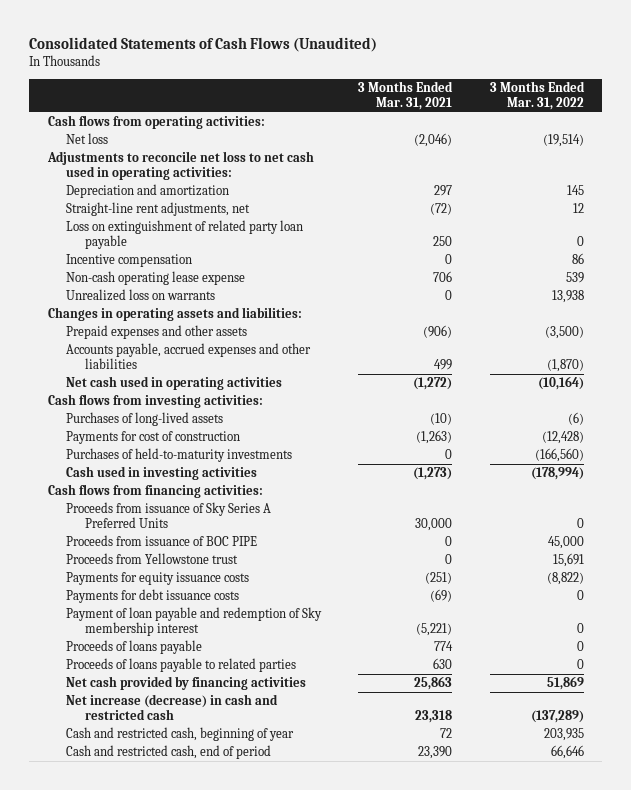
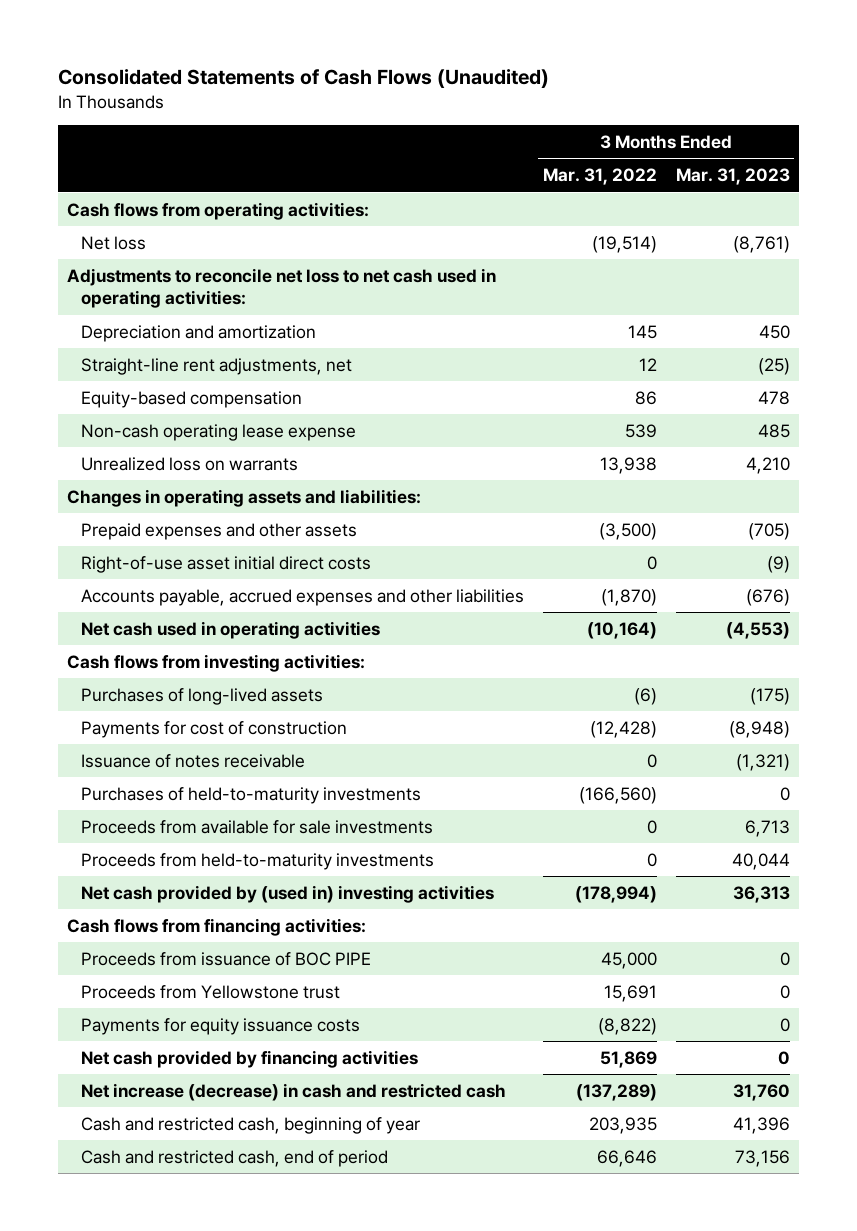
[358,81,454,110] 3 Months Ended Mar. 31, 2021 -> none
none -> [675,168,790,186] Mar. 31, 2023
[66,220,304,250] Loss on extinguishment of related party loan payable -> none
[66,254,193,268] Incentive compensation -> [80,390,302,408] Equity-based compensation
none -> [80,555,371,573] Right-of-use asset initial direct costs
none -> [80,753,305,768] Issuance of notes receivable
none -> [80,819,433,834] Proceeds from available for sale investments
none -> [80,852,434,870] Proceeds from held-to-maturity investments
[66,466,258,481] Cash used in investing activities -> [80,884,494,903] Net cash provided by (used in) investing activities
[66,502,272,529] Proceeds from issuance of Sky Series A Preferred Units -> none
[66,589,240,604] Payments for debt issuance costs -> none
[66,607,323,637] Payment of loan payable and redemption of Sky membership interest -> none
[66,640,203,655] Proceeds of loans payable -> none
[66,658,297,673] Proceeds of loans payable to related parties -> none

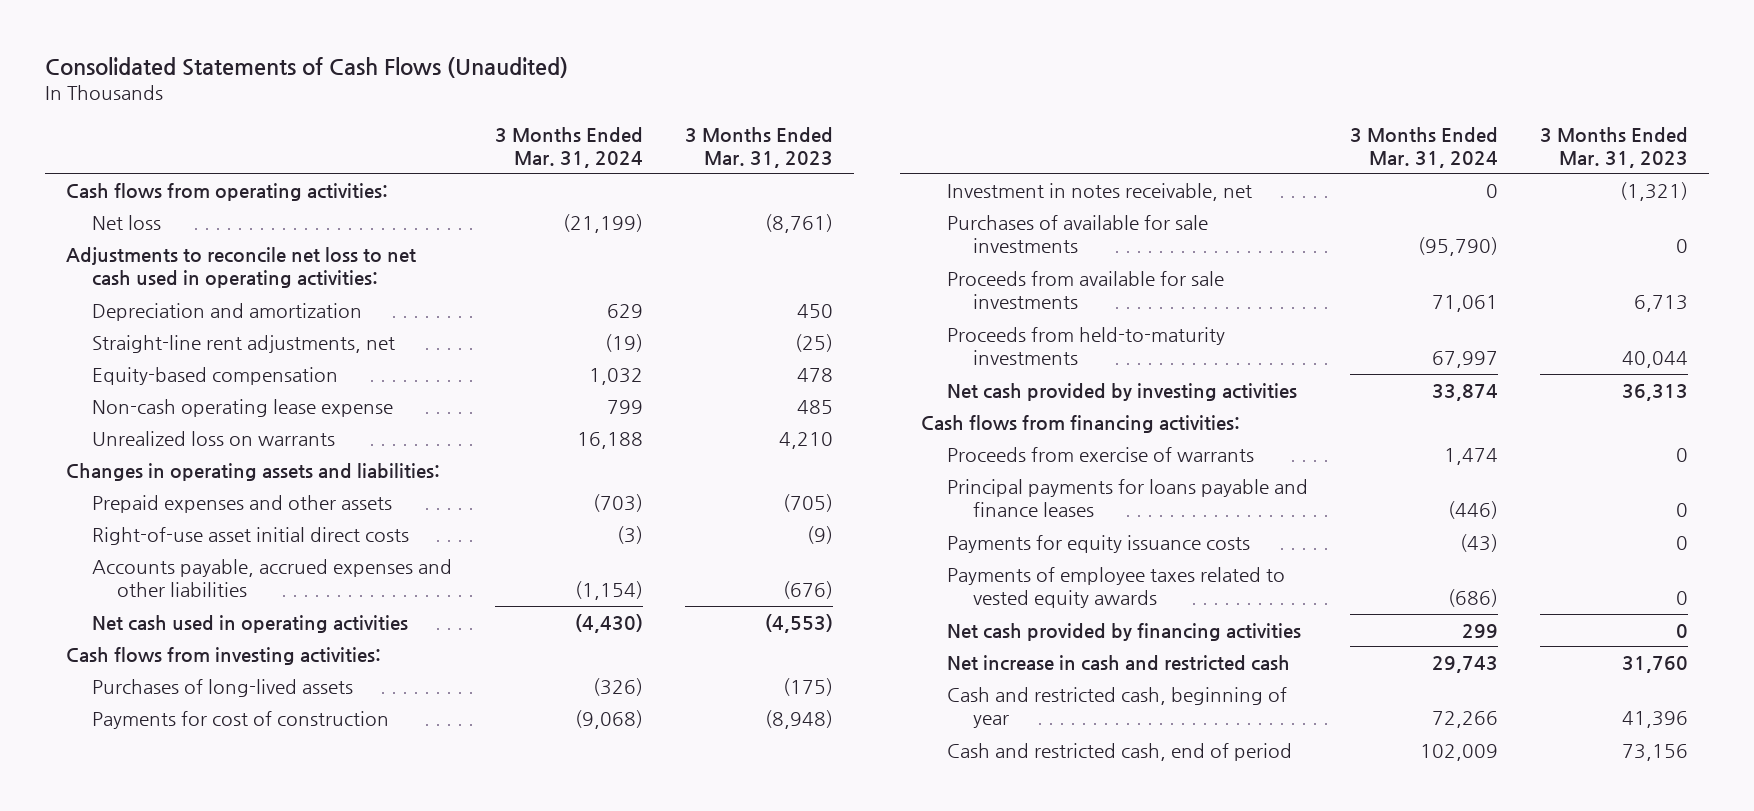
[542,168,657,186] Mar. 31, 2022 -> none
none -> [494,126,643,168] 3 Months Ended Mar. 31, 2024
[80,786,421,804] Purchases of held-to-maturity investments -> none
[80,753,305,768] Issuance of notes receivable -> [947,182,1253,201] Investment in notes receivable, net
none -> [947,214,1209,254] Purchases of available for sale investments
[80,884,494,903] Net cash provided by (used in) investing activities -> [947,382,1298,401] Net cash provided by investing activities
[80,951,371,966] Proceeds from issuance of BOC PIPE -> none
[80,984,340,999] Proceeds from Yellowstone trust -> none
none -> [947,446,1255,462] Proceeds from exercise of warrants
none -> [947,478,1309,518] Principal payments for loans payable and finance leases
none -> [947,566,1286,609] Payments of employee taxes related to vested equity awards
[80,1082,506,1101] Net increase (decrease) in cash and restricted cash -> [947,654,1291,671] Net increase in cash and restricted cash

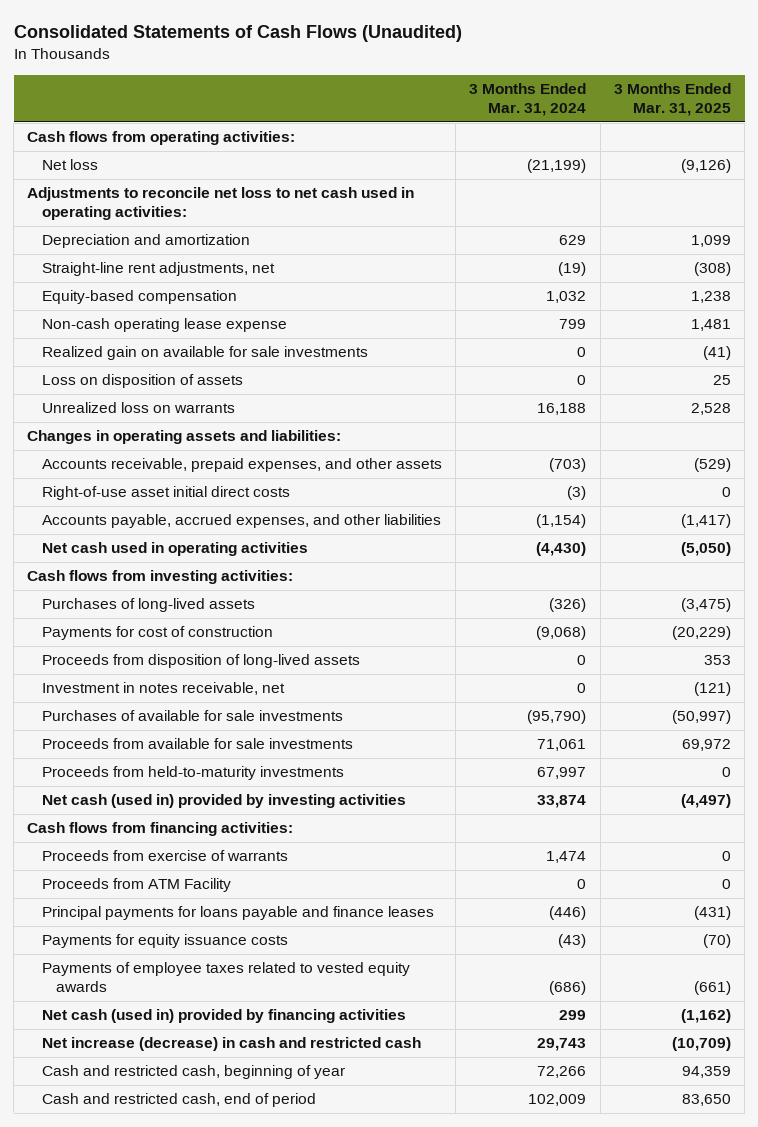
[684,126,833,168] 3 Months Ended Mar. 31, 2023 -> none
none -> [613,83,731,117] 3 Months Ended Mar. 31, 2025
none -> [41,346,368,361] Realized gain on available for sale investments
none -> [41,374,243,389] Loss on disposition of assets
[91,494,392,513] Prepaid expenses and other assets -> [41,458,442,473] Accounts receivable, prepaid expenses, and other assets
[91,558,452,598] Accounts payable, accrued expenses and other liabilities -> [41,514,441,529] Accounts payable, accrued expenses, and other liabilities
none -> [41,654,360,669] Proceeds from disposition of long-lived assets
[947,382,1298,401] Net cash provided by investing activities -> [41,794,406,809] Net cash (used in) provided by investing activities
none -> [41,878,231,893] Proceeds from ATM Facility
[947,622,1302,641] Net cash provided by financing activities -> [41,1009,406,1024] Net cash (used in) provided by financing activities
[947,654,1291,671] Net increase in cash and restricted cash -> [41,1037,421,1052] Net increase (decrease) in cash and restricted cash

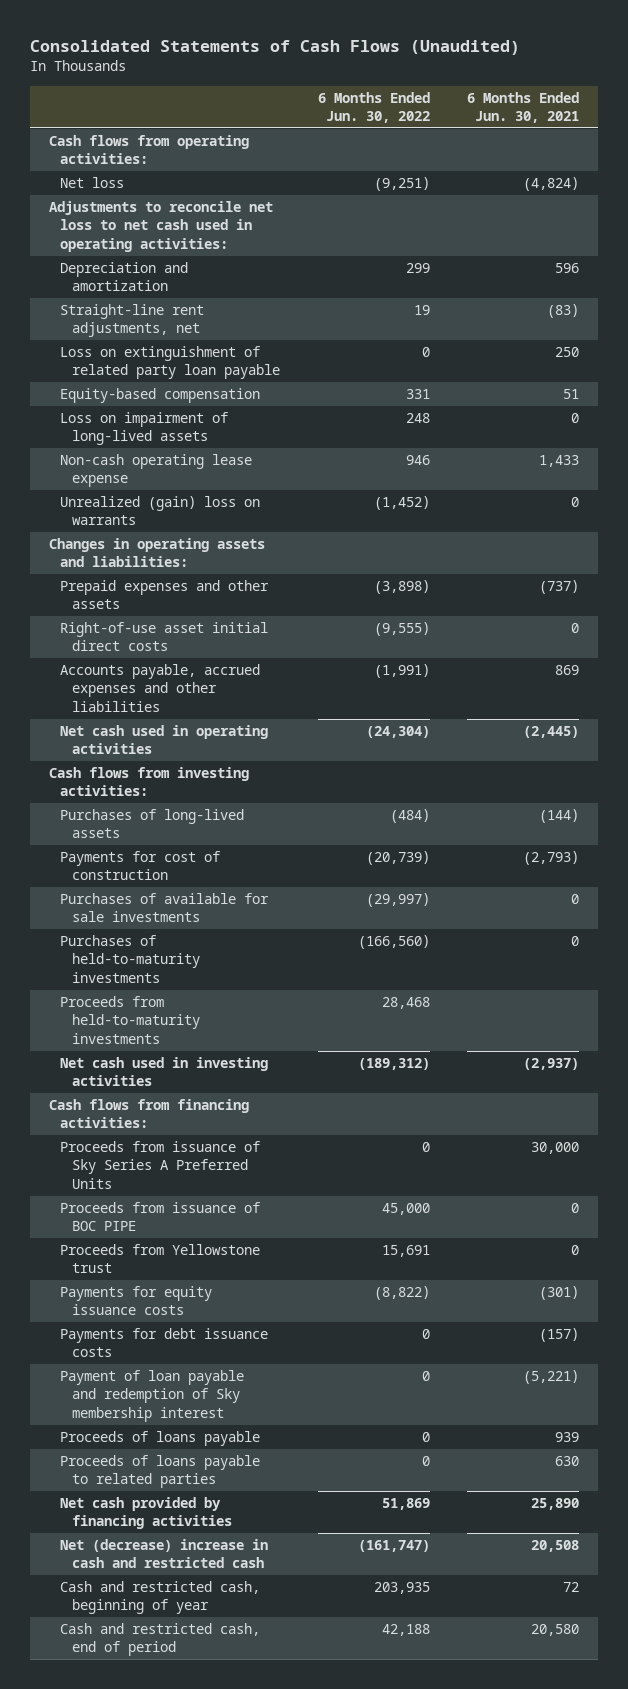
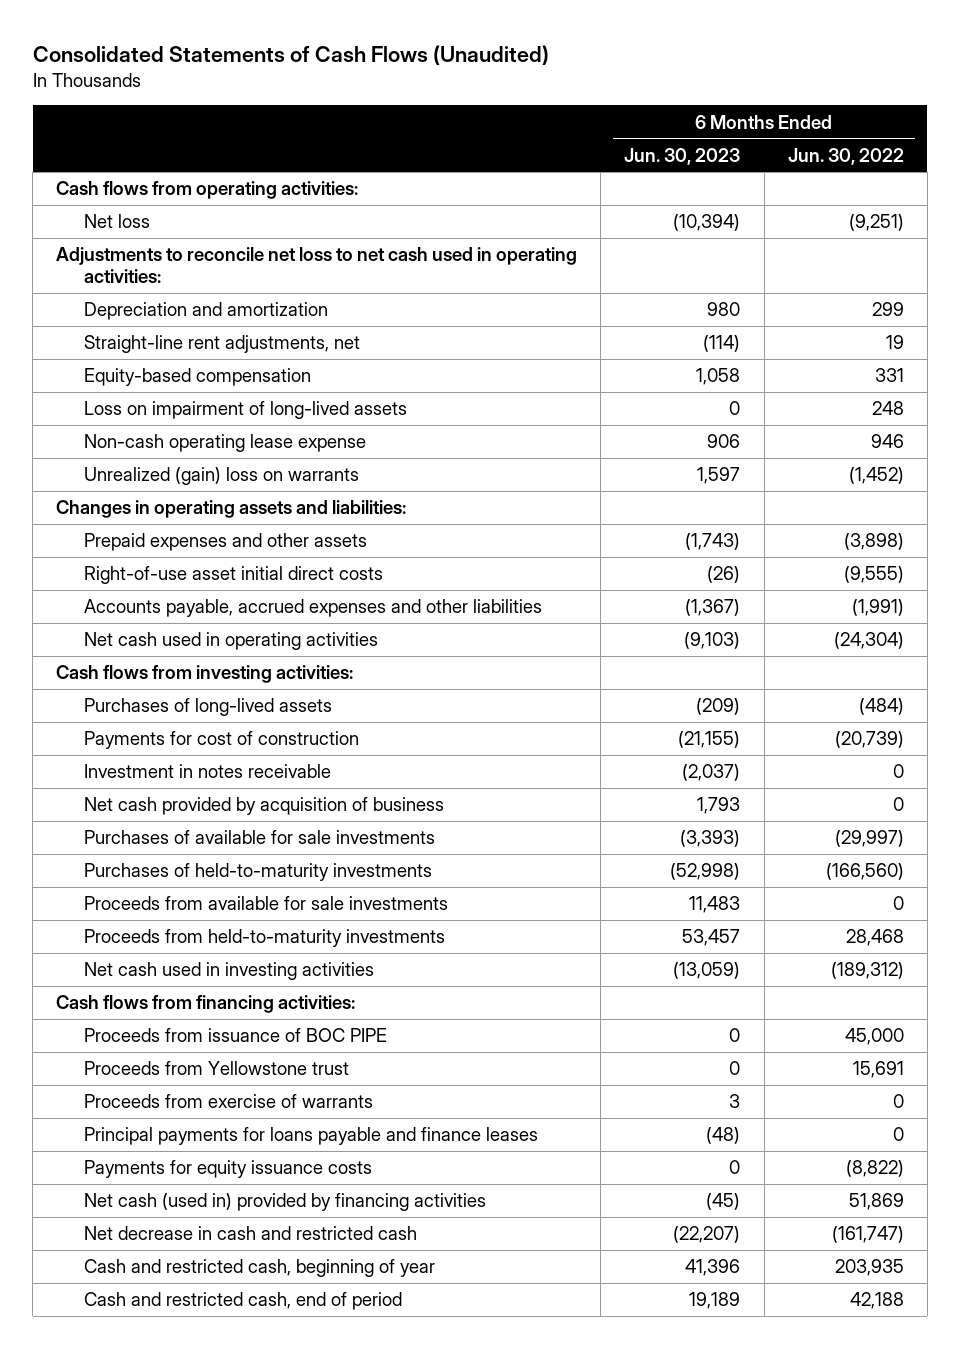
[467,91,580,124] 6 Months Ended Jun. 30, 2021 -> none
none -> [624,147,741,165] Jun. 30, 2023
[60,345,280,380] Loss on extinguishment of related party loan payable -> none
none -> [84,764,332,779] Investment in notes receivable
none -> [84,797,445,816] Net cash provided by acquisition of business
none -> [84,896,449,911] Proceeds from available for sale investments
[60,1140,261,1189] Proceeds from issuance of Sky Series A Preferred Units -> none
none -> [84,1094,374,1109] Proceeds from exercise of warrants
none -> [84,1127,539,1146] Principal payments for loans payable and finance leases
[60,1327,269,1358] Payments for debt issuance costs -> none
[60,1369,245,1422] Payment of loan payable and redemption of Sky membership interest -> none
[60,1430,261,1446] Proceeds of loans payable -> none
[60,1454,261,1489] Proceeds of loans payable to related parties -> none
[60,1496,232,1530] Net cash provided by financing activities -> [84,1193,487,1212] Net cash (used in) provided by financing activities
[60,1538,269,1569] Net (decrease) increase in cash and restricted cash -> [84,1226,418,1241] Net decrease in cash and restricted cash

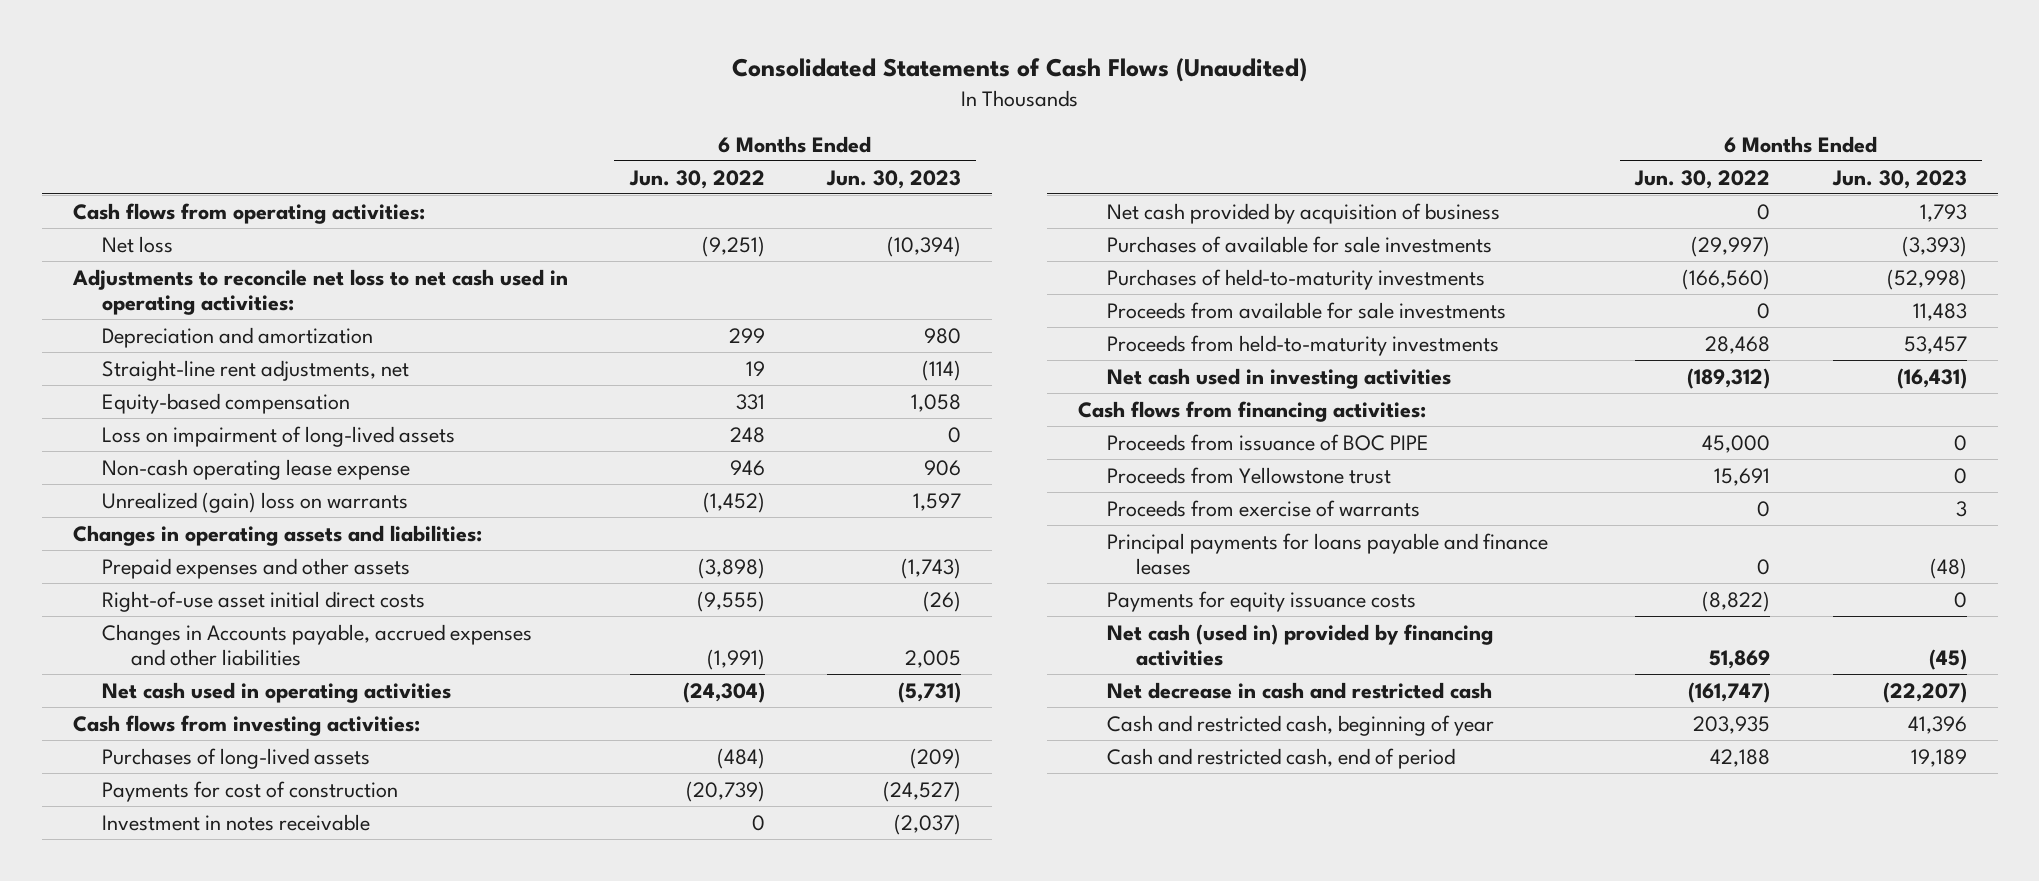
[84,599,543,618] Accounts payable, accrued expenses and other liabilities -> [101,623,532,667] Changes in Accounts payable, accrued expenses and other liabilities
[685,599,741,617] (1,367) -> [904,650,961,669] 2,005
[684,632,741,650] (9,103) -> [897,681,961,703] (5,731)
[678,731,741,749] (21,155) -> [882,780,961,802] (24,527)
[673,962,741,980] (13,059) -> [1896,367,1967,389] (16,431)

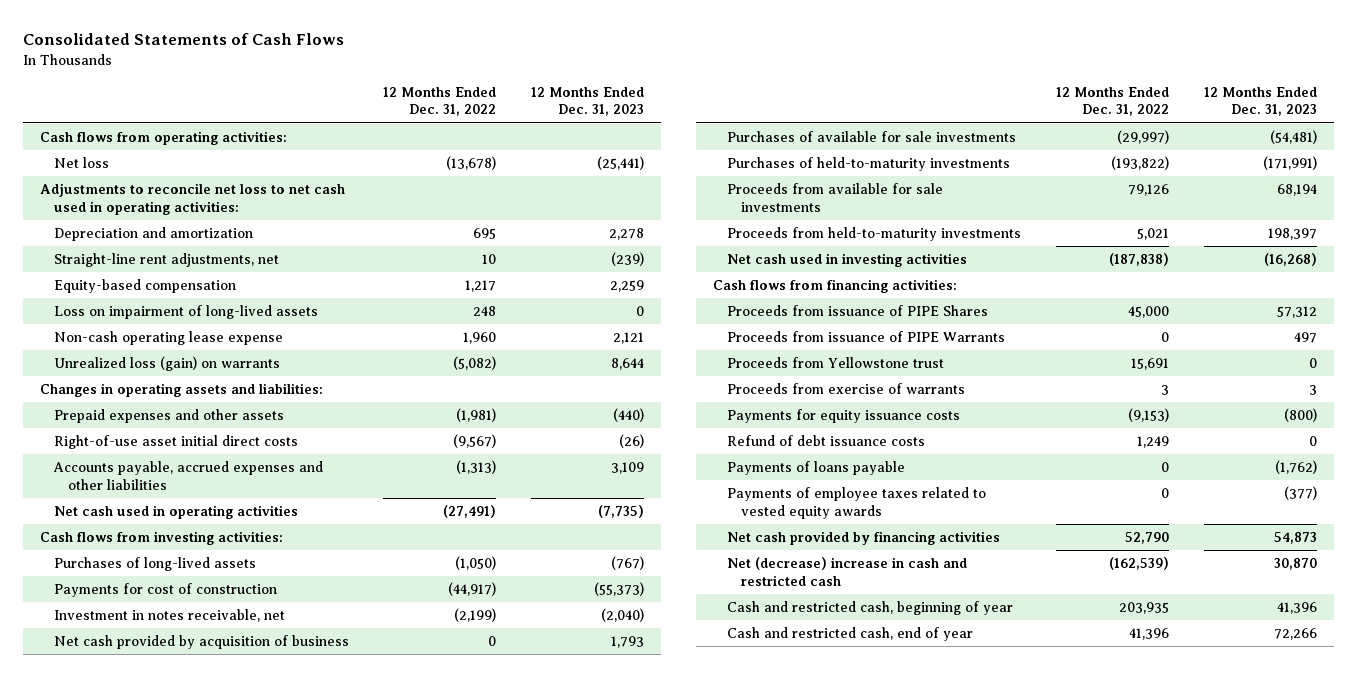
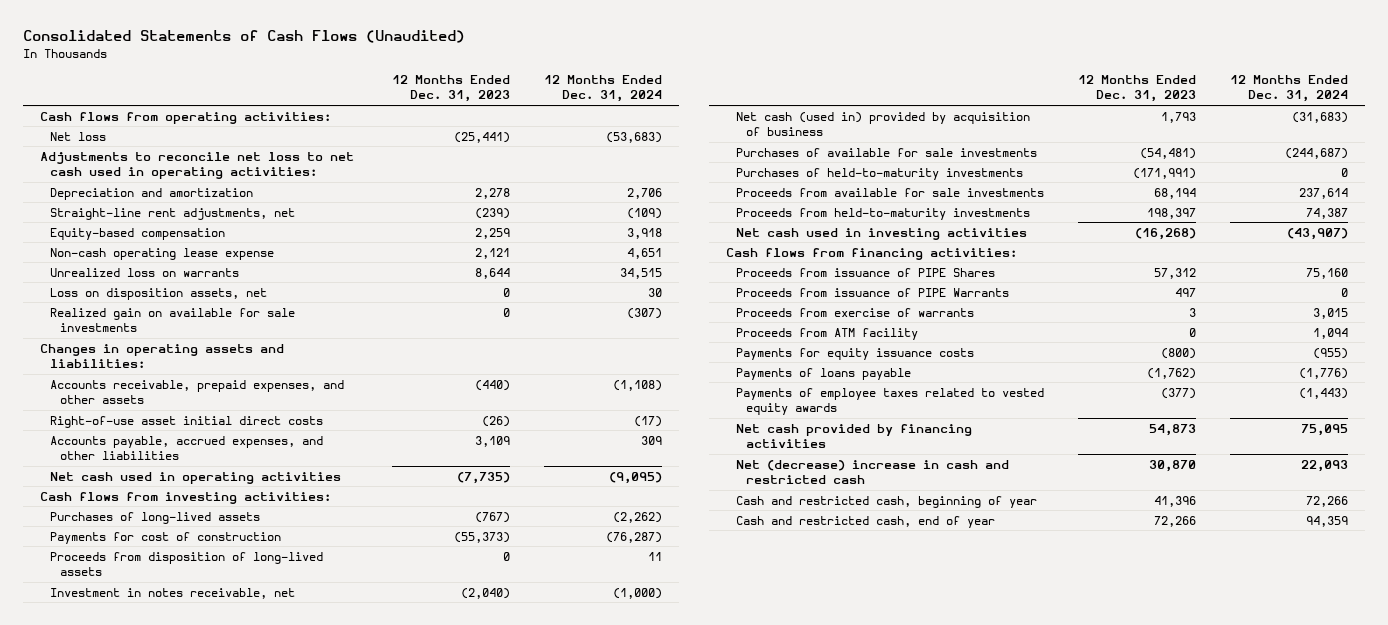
[23,33,345,46] Consolidated Statements of Cash Flows -> [22,30,465,44] Consolidated Statements of Cash Flows (Unaudited)
[383,87,497,117] 12 Months Ended Dec. 31, 2022 -> none
none -> [543,75,662,103] 12 Months Ended Dec. 31, 2024
[54,305,319,320] Loss on impairment of long-lived assets -> none
[54,356,281,372] Unrealized loss (gain) on warrants -> [49,267,239,277] Unrealized loss on warrants
none -> [49,287,267,300] Loss on disposition assets, net
none -> [49,307,295,333] Realized gain on available for sale investments
[54,409,285,424] Prepaid expenses and other assets -> [49,379,344,405] Accounts receivable, prepaid expenses, and other assets
[53,461,324,490] Accounts payable, accrued expenses and other liabilities -> [49,435,323,461] Accounts payable, accrued expenses, and other liabilities
none -> [49,551,323,577] Proceeds from disposition of long-lived assets
[54,635,350,650] Net cash provided by acquisition of business -> [735,111,1030,137] Net cash (used in) provided by acquisition of business
[727,357,945,369] Proceeds from Yellowstone trust -> none
none -> [735,327,918,340] Proceeds from ATM facility
[727,435,926,447] Refund of debt issuance costs -> none

